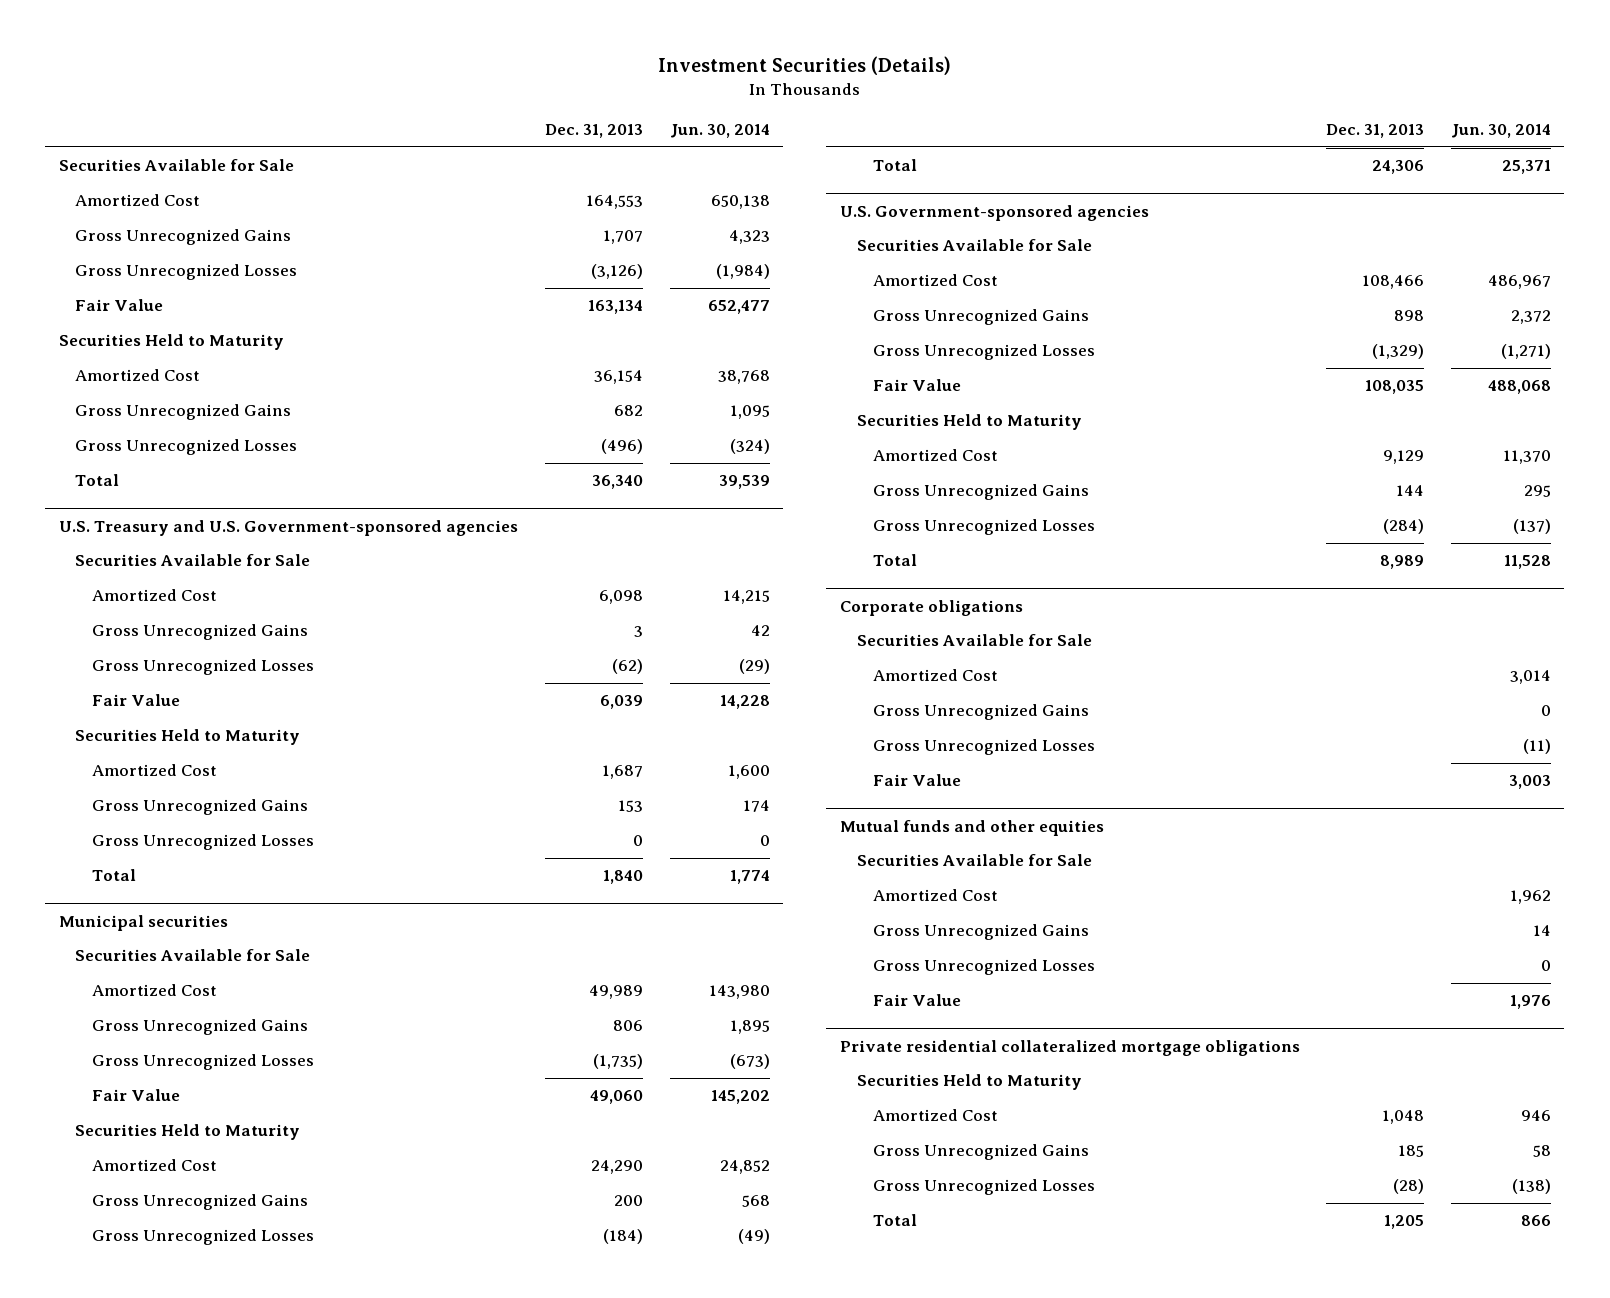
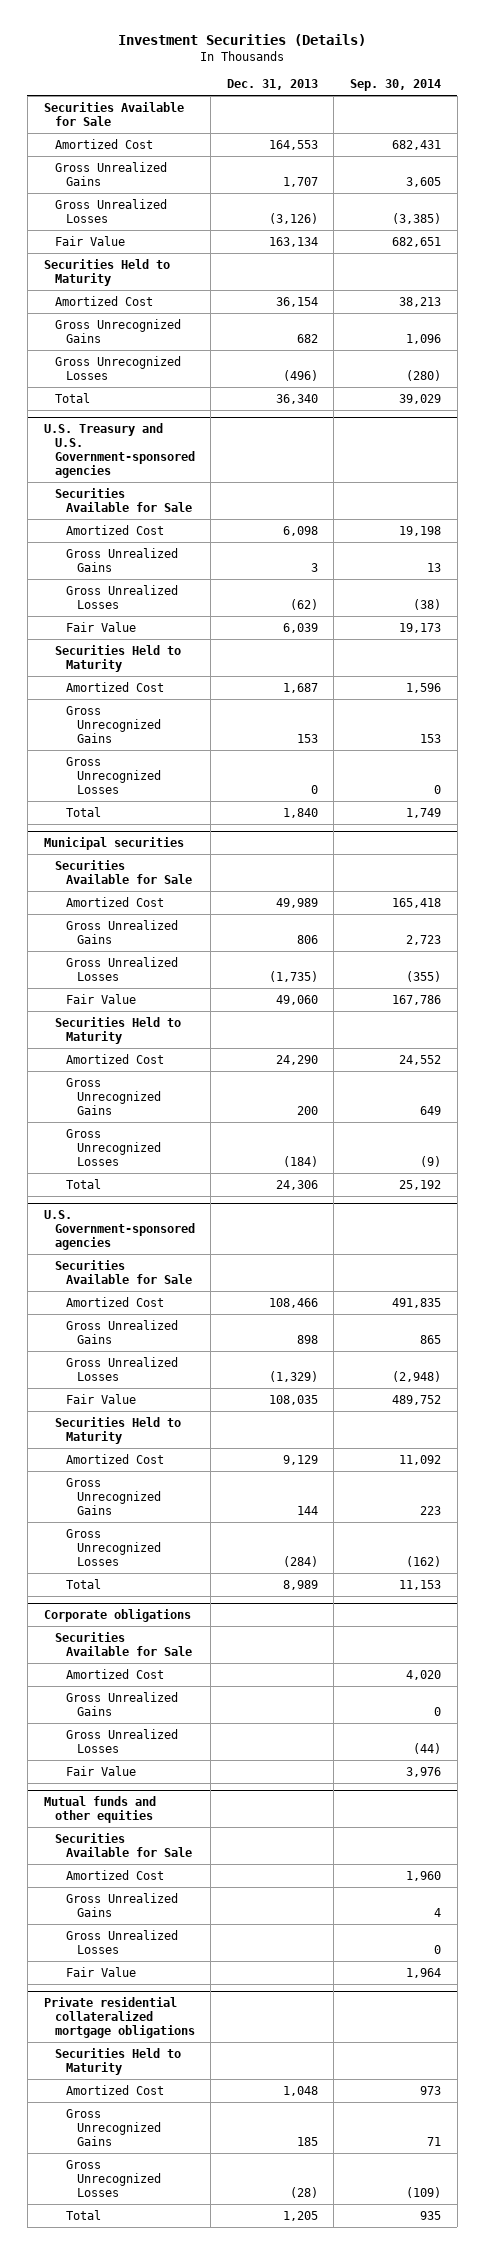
[670,123,771,138] Jun. 30, 2014 -> none
none -> [350,78,442,91] Sep. 30, 2014
[75,229,292,246] Gross Unrecognized Gains -> [54,161,167,186] Gross Unrealized Gains
[75,264,298,281] Gross Unrecognized Losses -> [54,198,167,223] Gross Unrealized Losses
[92,624,309,641] Gross Unrecognized Gains -> [65,547,178,572] Gross Unrealized Gains
[92,659,315,676] Gross Unrecognized Losses -> [65,584,178,609] Gross Unrealized Losses
[92,1019,309,1036] Gross Unrecognized Gains -> [65,919,178,944] Gross Unrealized Gains
[92,1054,315,1071] Gross Unrecognized Losses -> [65,956,178,981] Gross Unrealized Losses
[873,309,1090,326] Gross Unrecognized Gains -> [65,1319,178,1344] Gross Unrealized Gains
[873,344,1096,361] Gross Unrecognized Losses -> [65,1356,178,1381] Gross Unrealized Losses
[873,704,1090,721] Gross Unrecognized Gains -> [65,1691,178,1716] Gross Unrealized Gains
[873,739,1096,756] Gross Unrecognized Losses -> [65,1728,178,1753] Gross Unrealized Losses
[873,924,1090,941] Gross Unrecognized Gains -> [65,1892,178,1917] Gross Unrealized Gains
[873,959,1096,976] Gross Unrecognized Losses -> [65,1929,178,1954] Gross Unrealized Losses

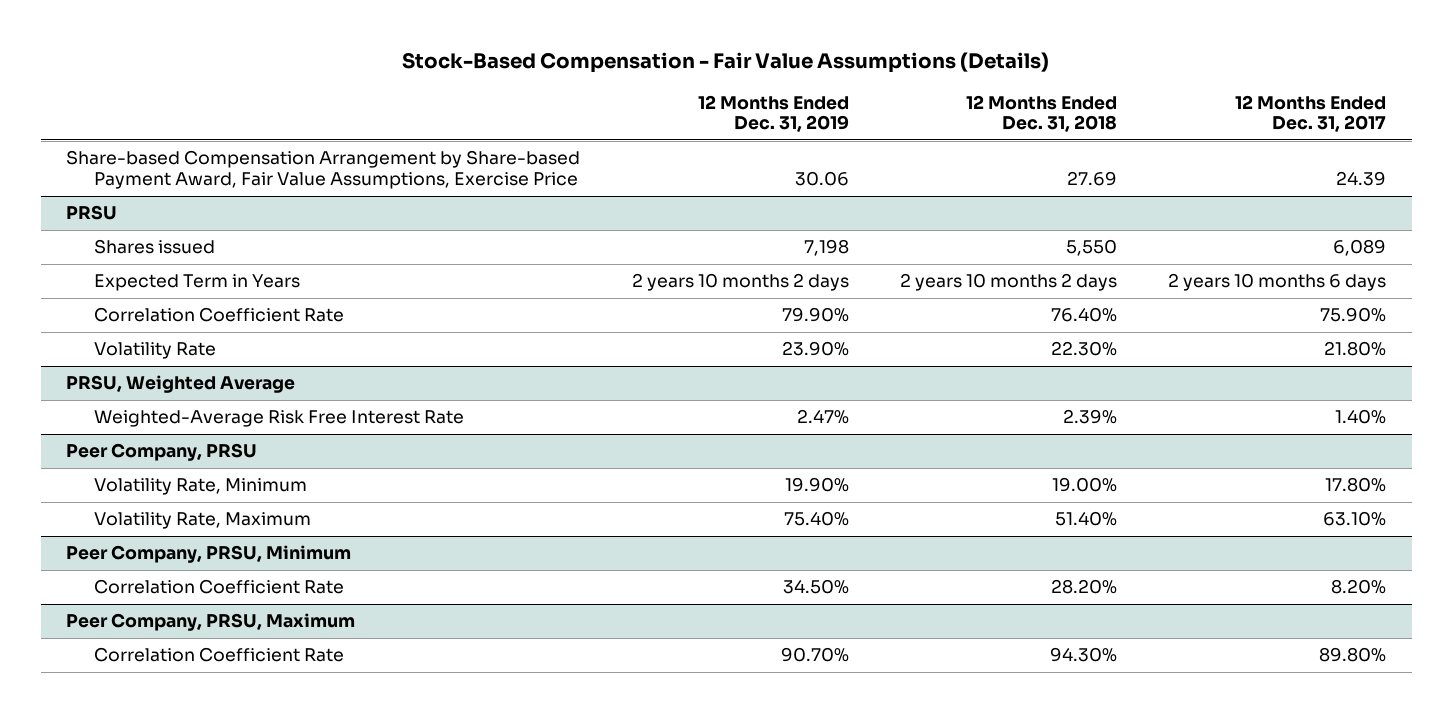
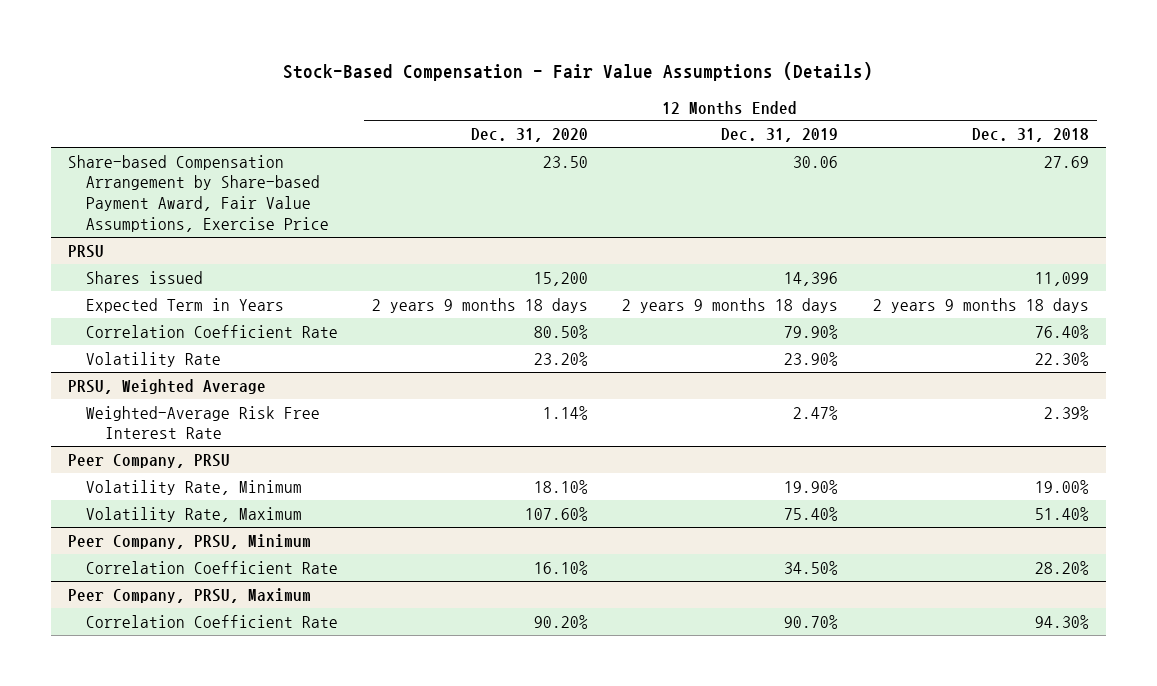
[1235,94,1387,133] 12 Months Ended Dec. 31, 2017 -> none
none -> [471,128,589,143] Dec. 31, 2020
[803,239,849,257] 7,198 -> [784,271,839,286] 14,396
[1065,239,1117,257] 5,550 -> [1034,271,1089,286] 11,099
[631,273,849,292] 2 years 10 months 2 days -> [622,297,839,313] 2 years 9 months 18 days
[899,273,1117,292] 2 years 10 months 2 days -> [872,297,1089,313] 2 years 9 months 18 days

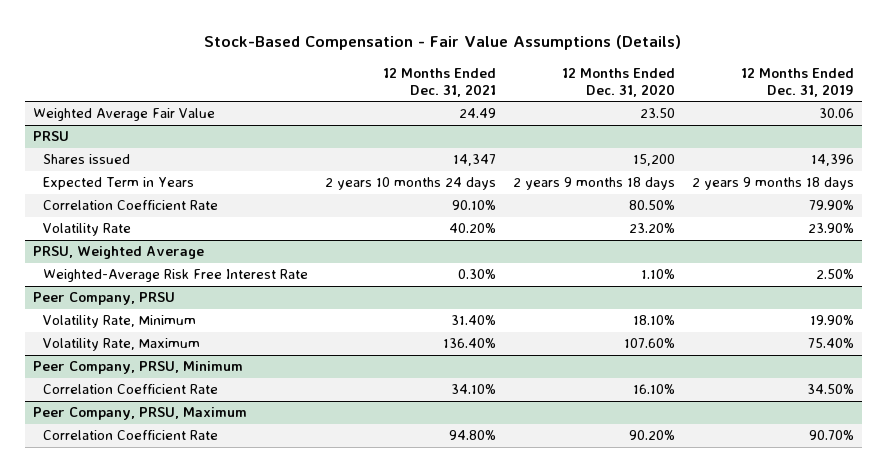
[971,128,1089,143] Dec. 31, 2018 -> none
none -> [383,68,497,97] 12 Months Ended Dec. 31, 2021
[68,154,330,232] Share-based Compensation Arrangement by Share-based Payment Award, Fair Value Assumptions, Exercise Price -> [33,108,216,122] Weighted Average Fair Value
[543,405,589,420] 1.14% -> [641,269,676,280] 1.10%
[793,405,839,420] 2.47% -> [815,269,854,280] 2.50%

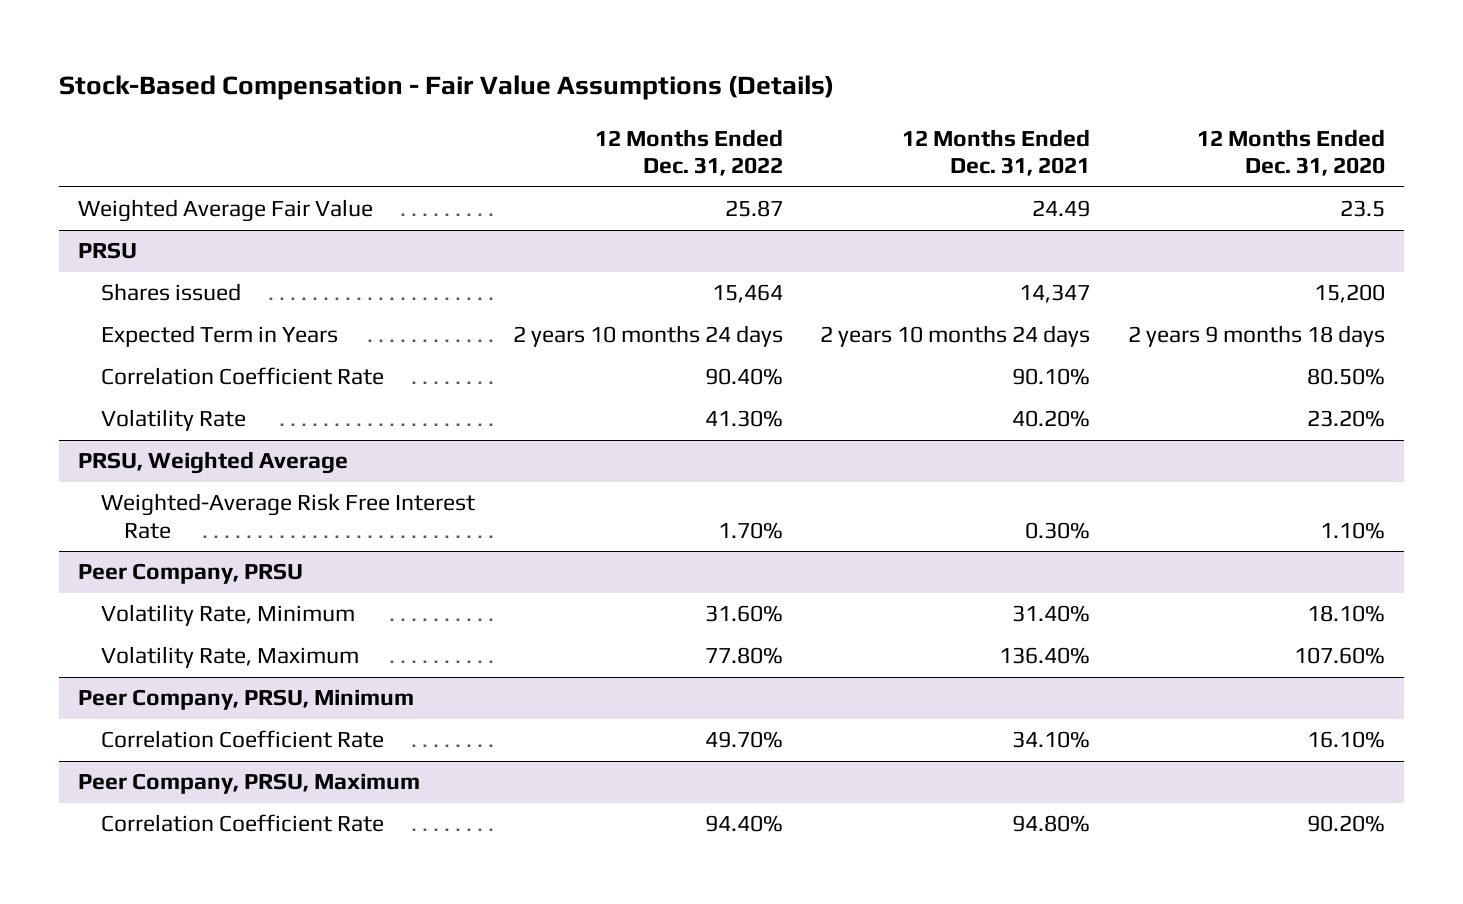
[740,68,854,97] 12 Months Ended Dec. 31, 2019 -> none
none -> [594,128,783,177] 12 Months Ended Dec. 31, 2022
[640,108,676,119] 23.50 -> [1340,200,1386,218] 23.5

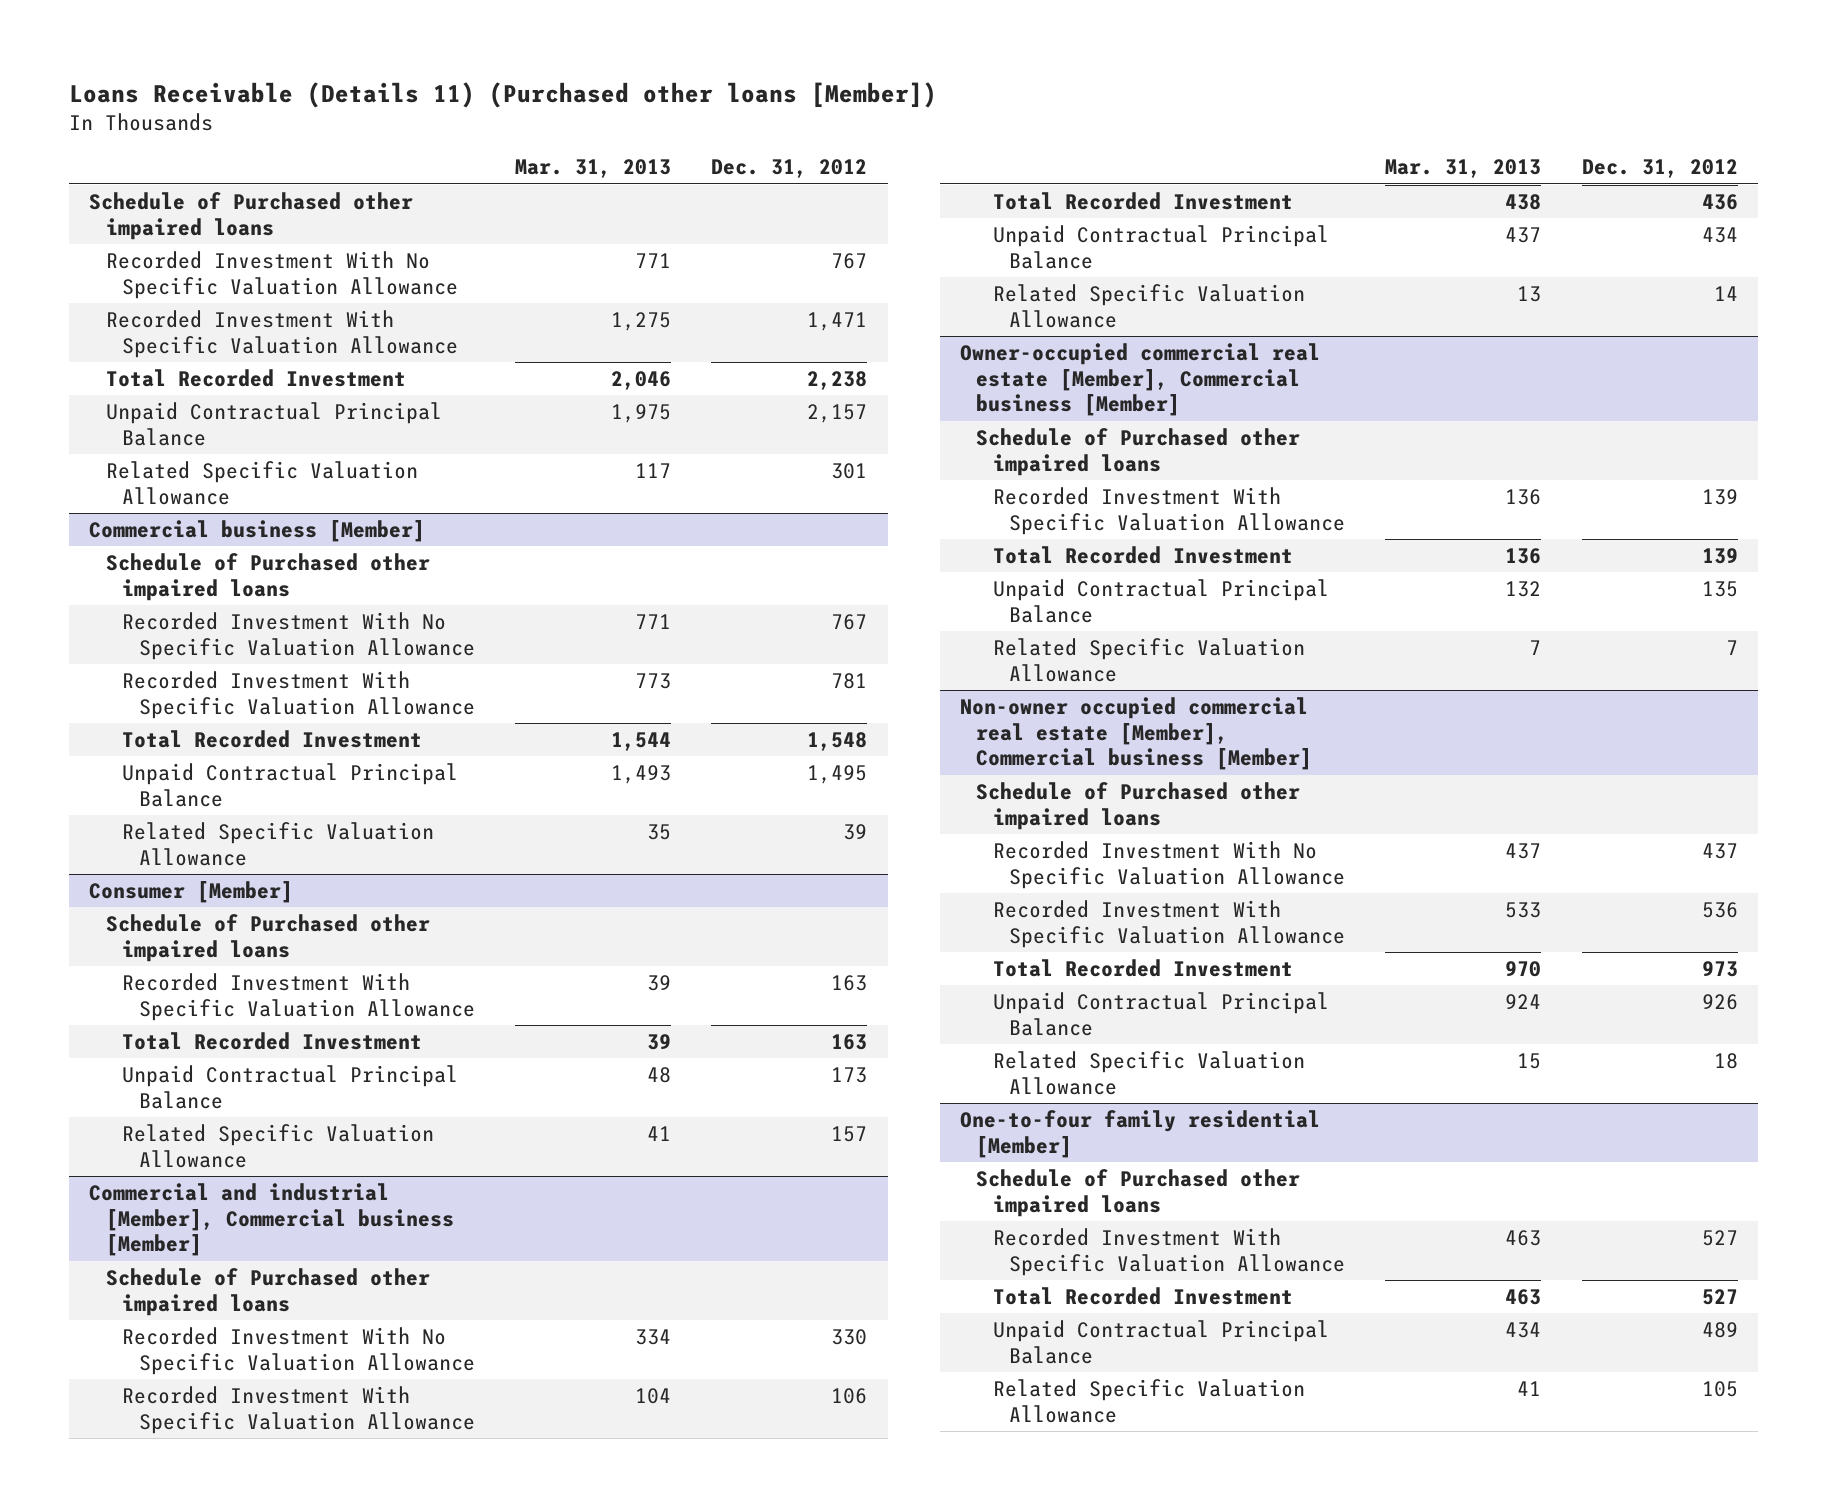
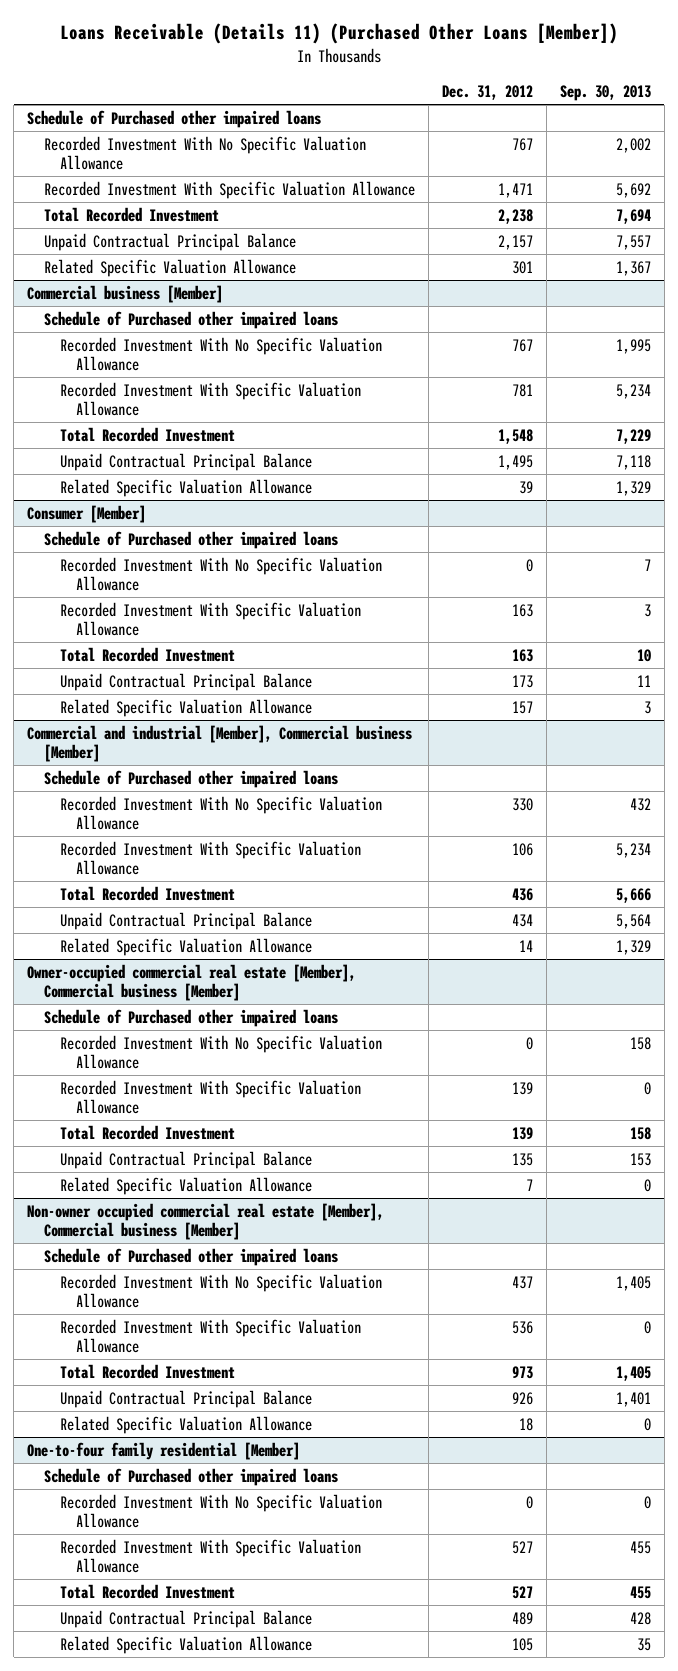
[69,81,938,108] Loans Receivable (Details 11) (Purchased other loans [Member]) -> [59,23,618,45] Loans Receivable (Details 11) (Purchased Other Loans [Member])
[515,159,672,179] Mar. 31, 2013 -> none
none -> [559,85,651,102] Sep. 30, 2013
none -> [59,556,382,592] Recorded Investment With No Specific Valuation Allowance
none -> [59,1034,382,1070] Recorded Investment With No Specific Valuation Allowance
none -> [59,1493,382,1529] Recorded Investment With No Specific Valuation Allowance

